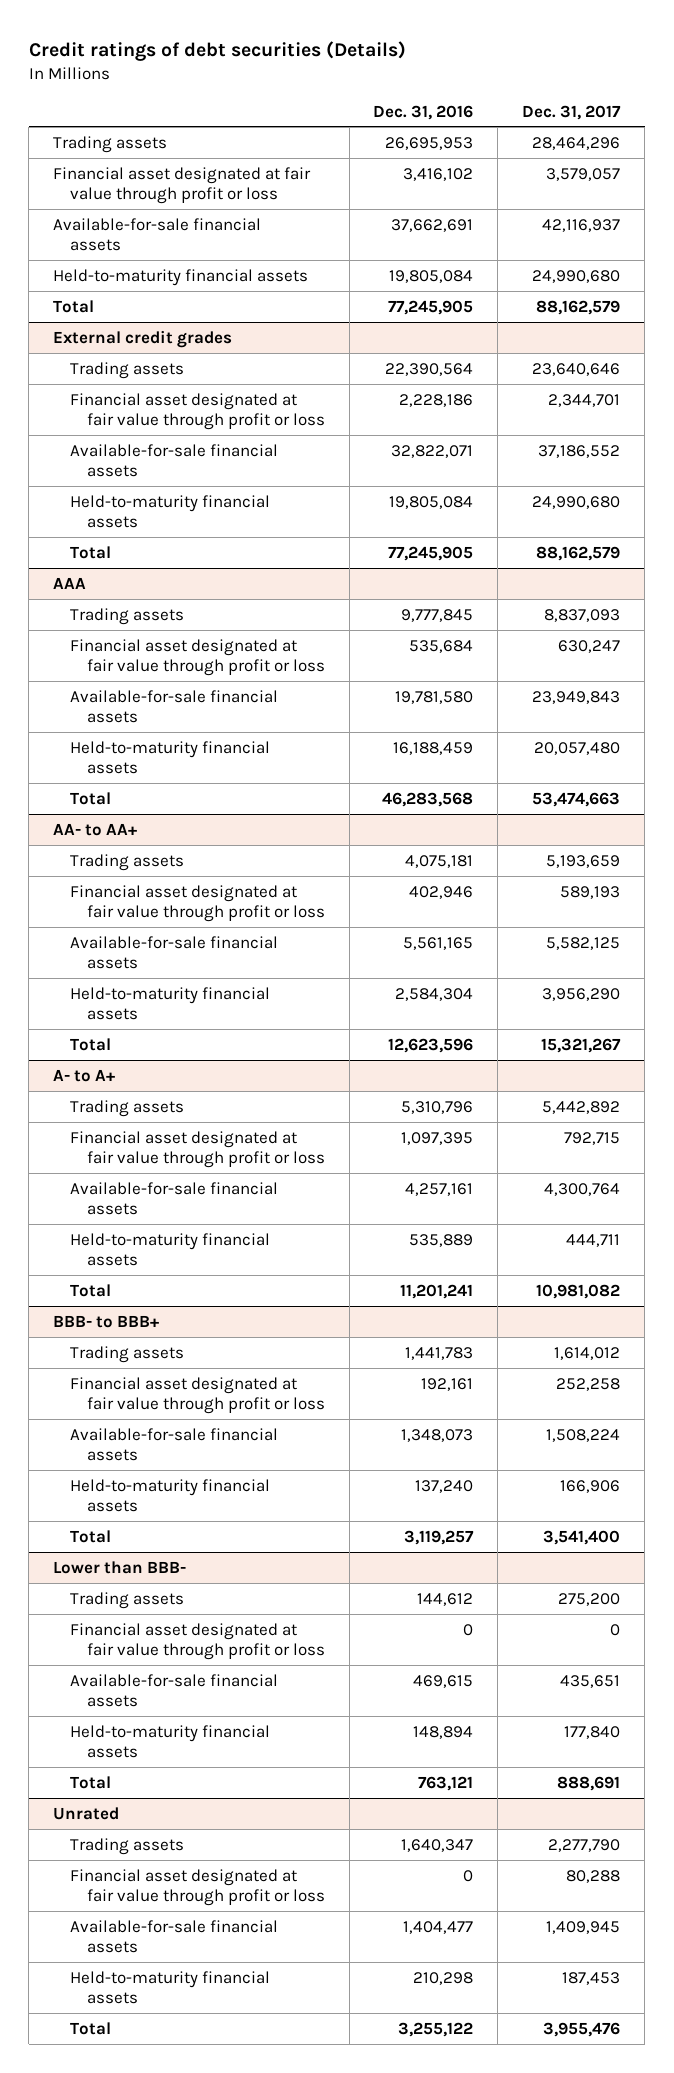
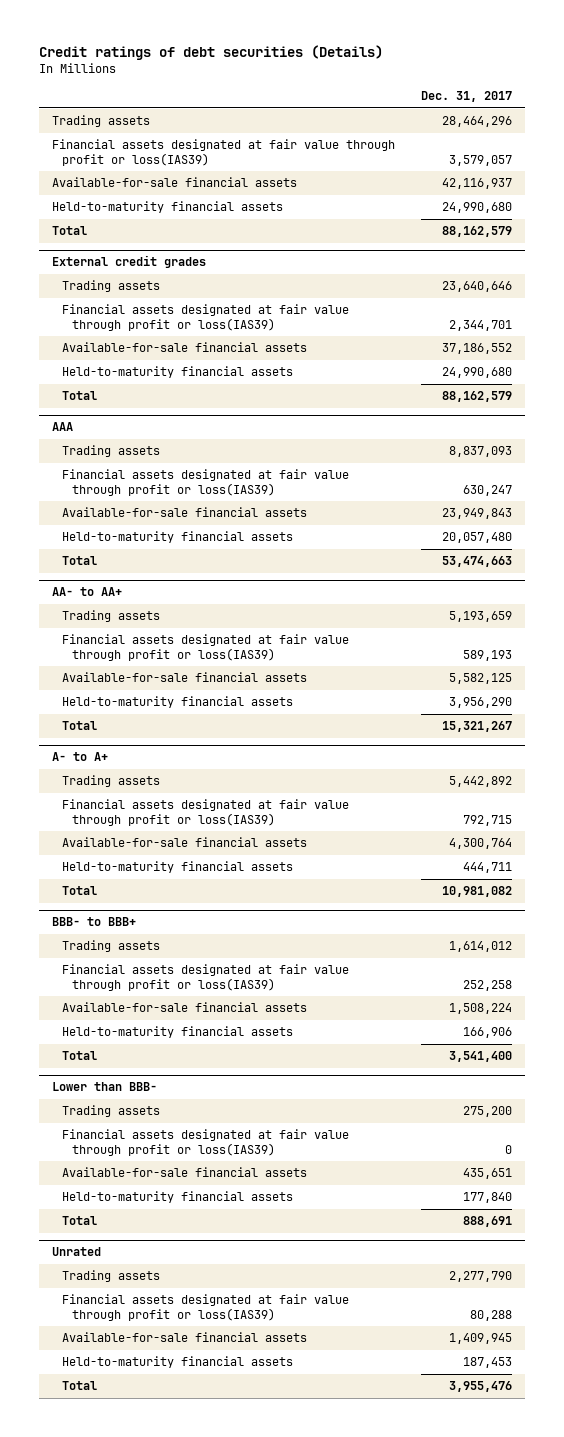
[373,104,474,120] Dec. 31, 2016 -> none
[53,166,312,205] Financial asset designated at fair value through profit or loss -> [52,138,396,166] Financial assets designated at fair value through profit or loss(IAS39)
[69,392,325,431] Financial asset designated at fair value through profit or loss -> [61,303,349,331] Financial assets designated at fair value through profit or loss(IAS39)
[69,638,325,677] Financial asset designated at fair value through profit or loss -> [61,468,349,496] Financial assets designated at fair value through profit or loss(IAS39)
[69,884,325,923] Financial asset designated at fair value through profit or loss -> [61,633,349,661] Financial assets designated at fair value through profit or loss(IAS39)
[69,1130,325,1169] Financial asset designated at fair value through profit or loss -> [61,798,349,826] Financial assets designated at fair value through profit or loss(IAS39)
[69,1376,325,1415] Financial asset designated at fair value through profit or loss -> [61,963,349,991] Financial assets designated at fair value through profit or loss(IAS39)
[69,1622,325,1661] Financial asset designated at fair value through profit or loss -> [61,1128,349,1156] Financial assets designated at fair value through profit or loss(IAS39)
[69,1868,325,1907] Financial asset designated at fair value through profit or loss -> [61,1293,349,1321] Financial assets designated at fair value through profit or loss(IAS39)

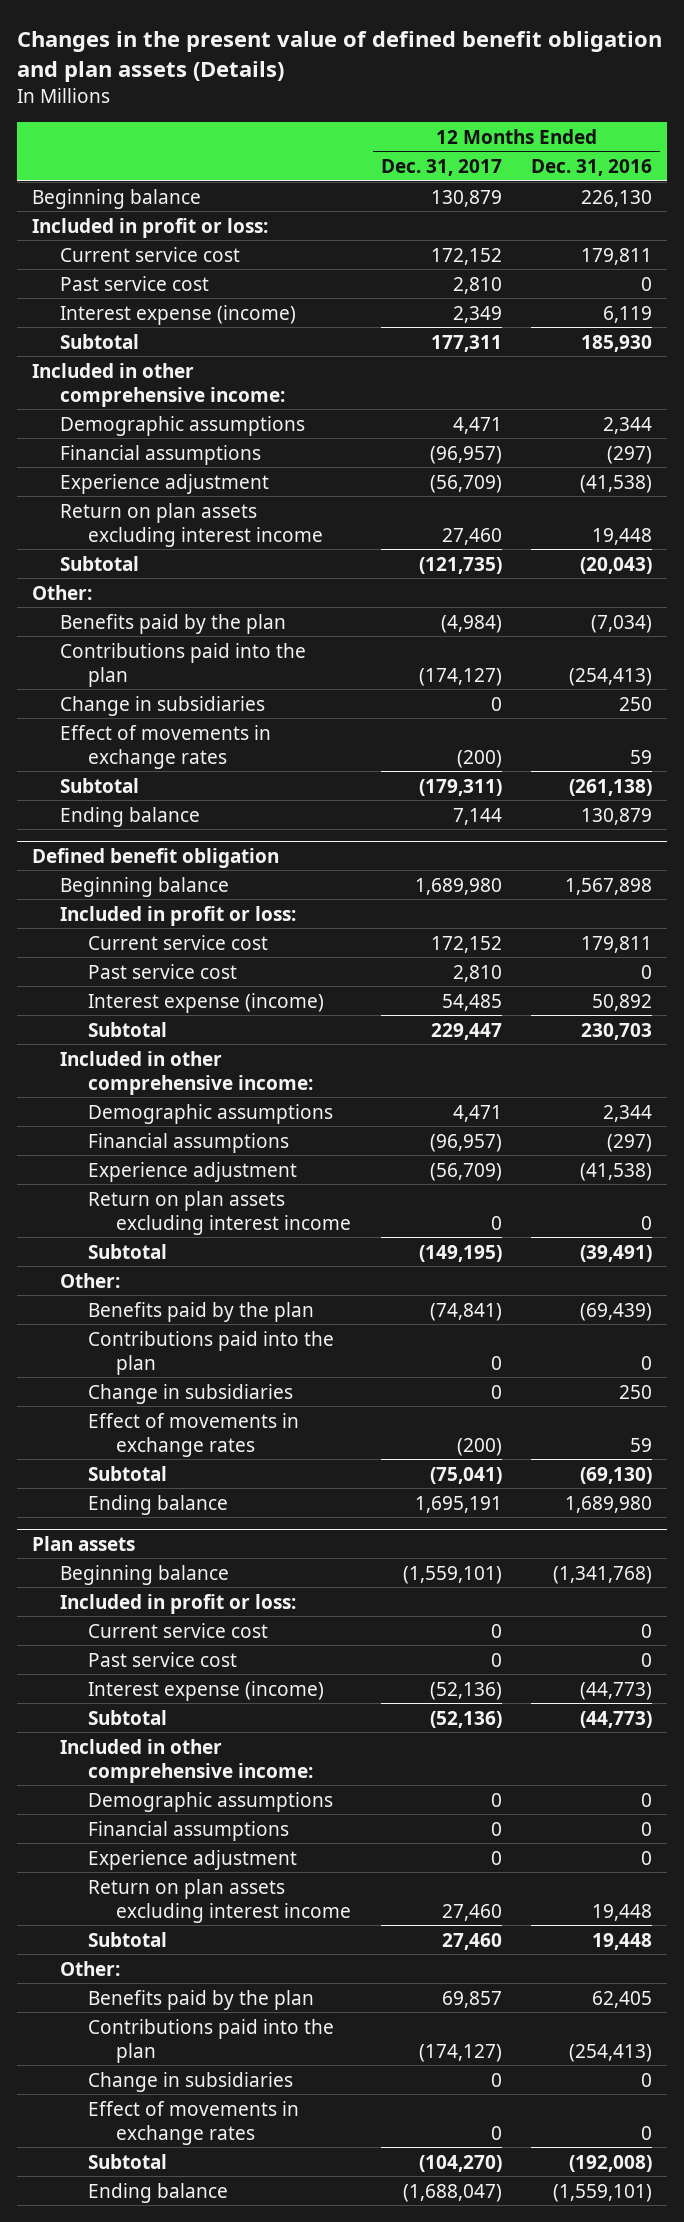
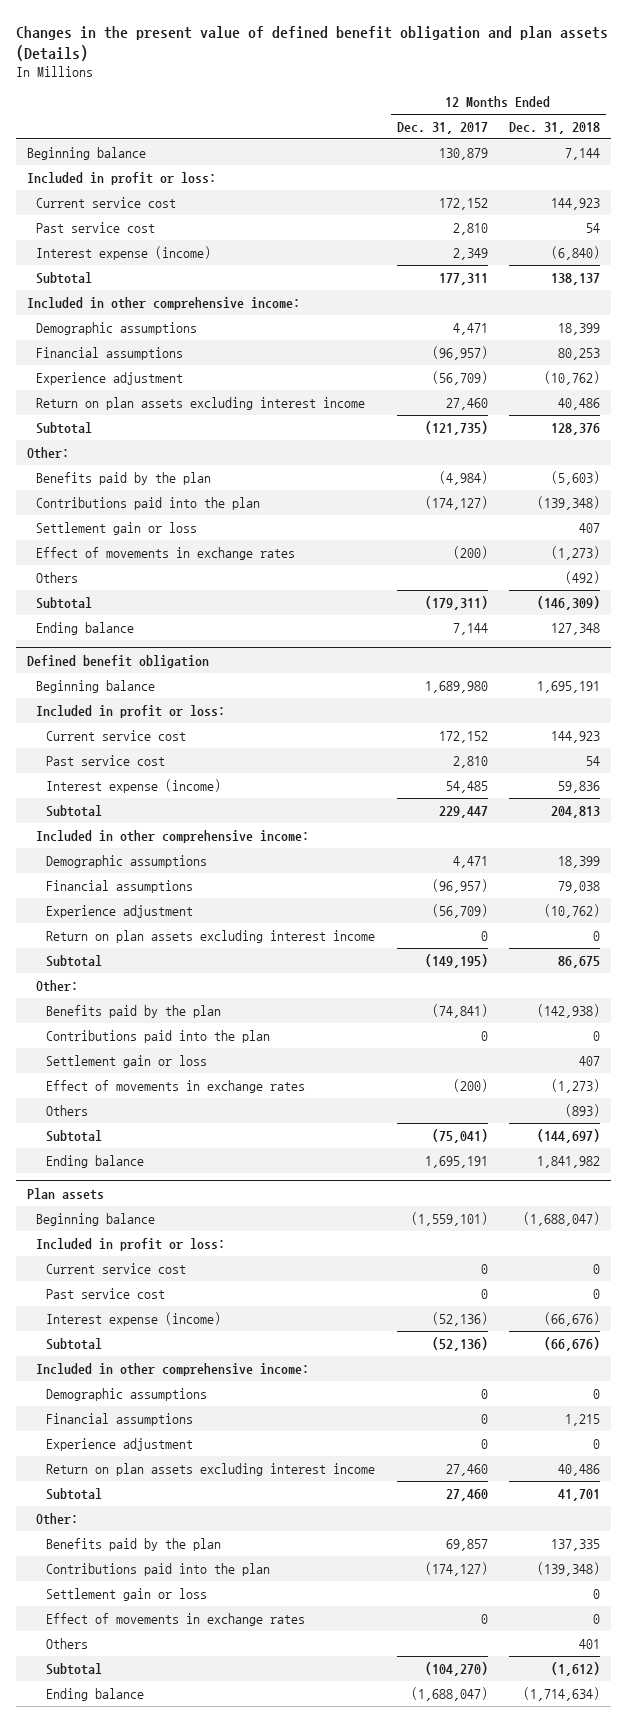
[531,158,653,176] Dec. 31, 2016 -> none
none -> [509,121,601,134] Dec. 31, 2018
[59,695,265,716] Change in subsidiaries -> none
none -> [36,521,198,535] Settlement gain or loss
none -> [36,571,79,583] Others
[88,1383,294,1404] Change in subsidiaries -> none
none -> [45,1054,207,1068] Settlement gain or loss
none -> [45,1104,88,1116] Others
[88,2071,294,2092] Change in subsidiaries -> none
none -> [45,1587,207,1601] Settlement gain or loss
none -> [45,1637,88,1649] Others

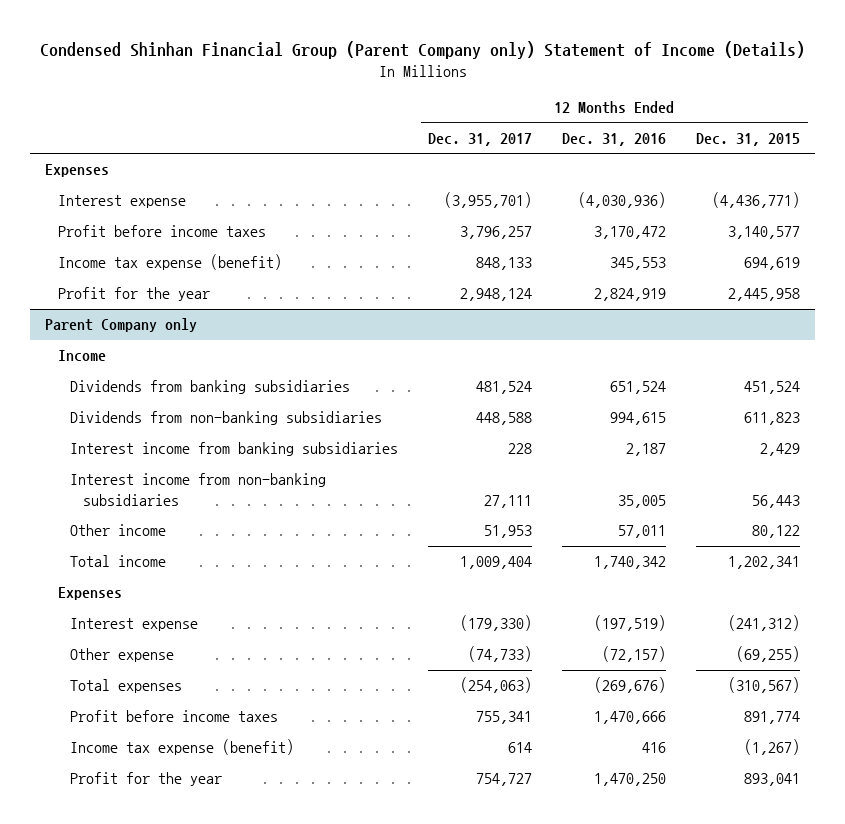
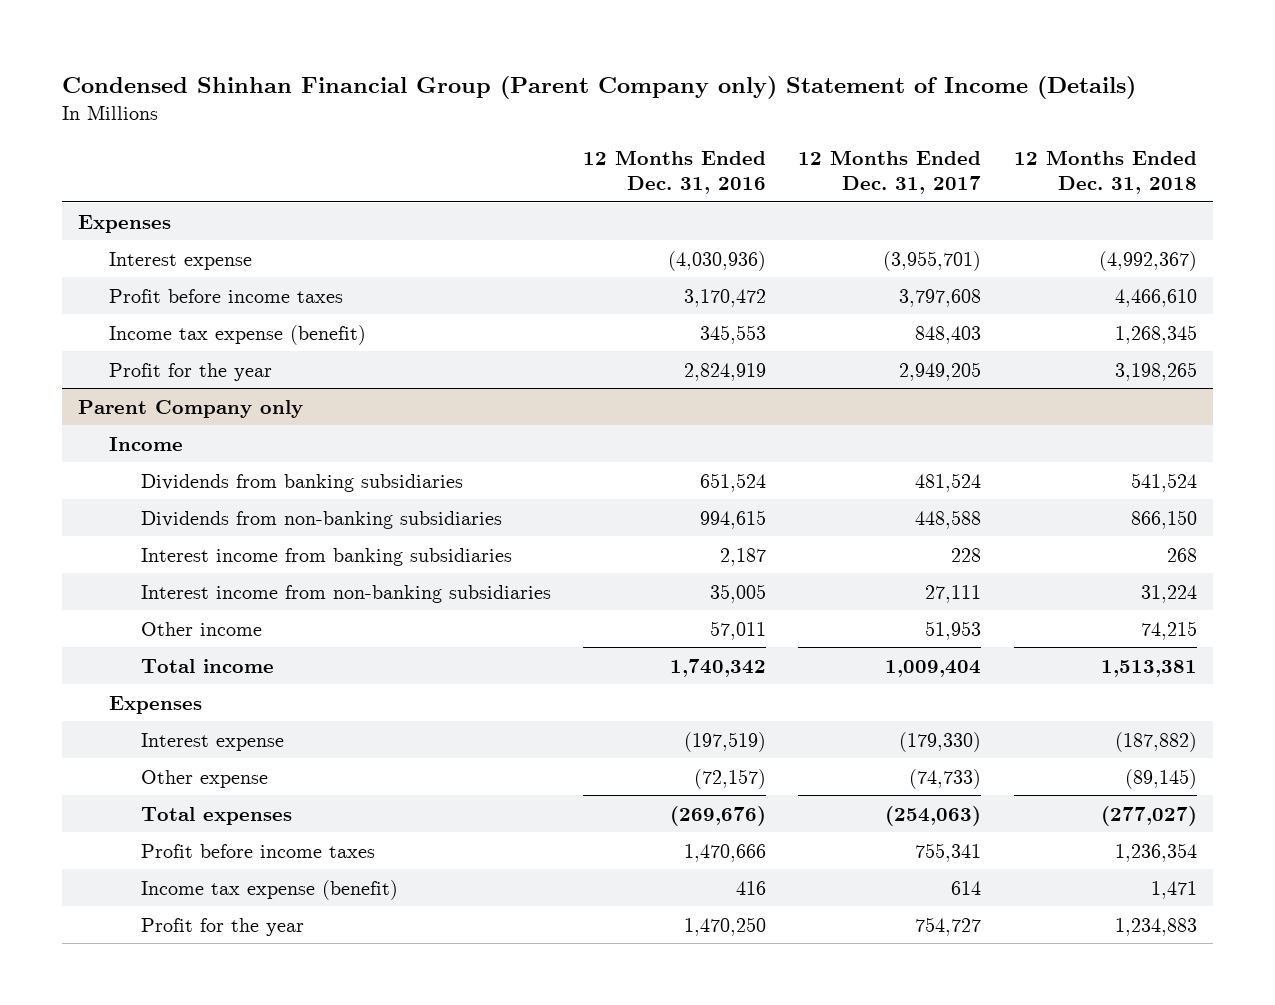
[696,132,801,146] Dec. 31, 2015 -> none
none -> [1013,150,1197,194] 12 Months Ended Dec. 31, 2018
[460,226,533,240] 3,796,257 -> [899,288,982,307] 3,797,608
[476,257,533,271] 848,133 -> [915,325,982,344] 848,403
[460,288,533,302] 2,948,124 -> [899,361,982,381] 2,949,205

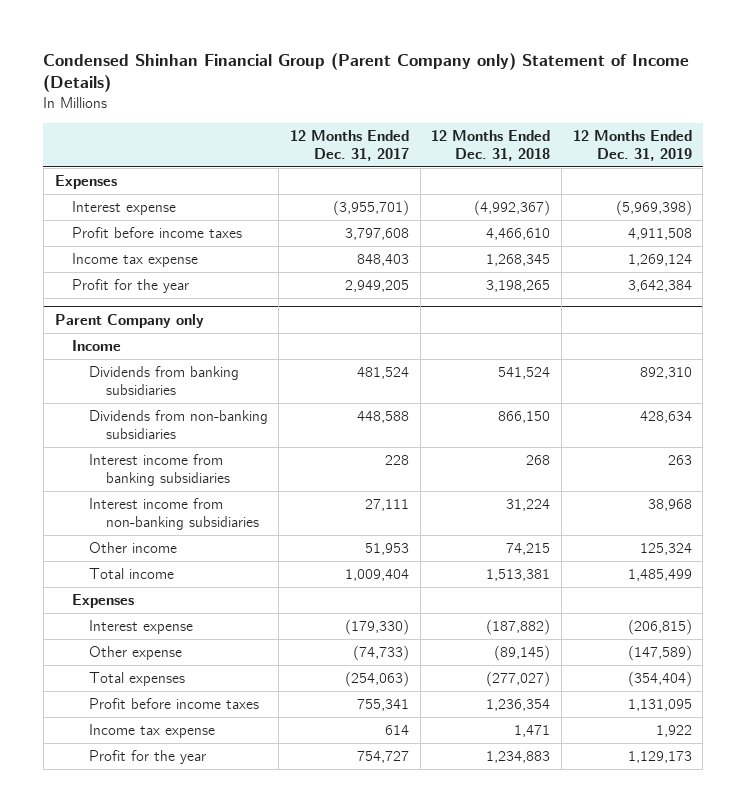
[583,150,767,194] 12 Months Ended Dec. 31, 2016 -> none
none -> [572,129,692,161] 12 Months Ended Dec. 31, 2019
[109,324,367,345] Income tax expense (benefit) -> [71,253,198,268] Income tax expense
[140,879,398,900] Income tax expense (benefit) -> [88,724,215,739] Income tax expense

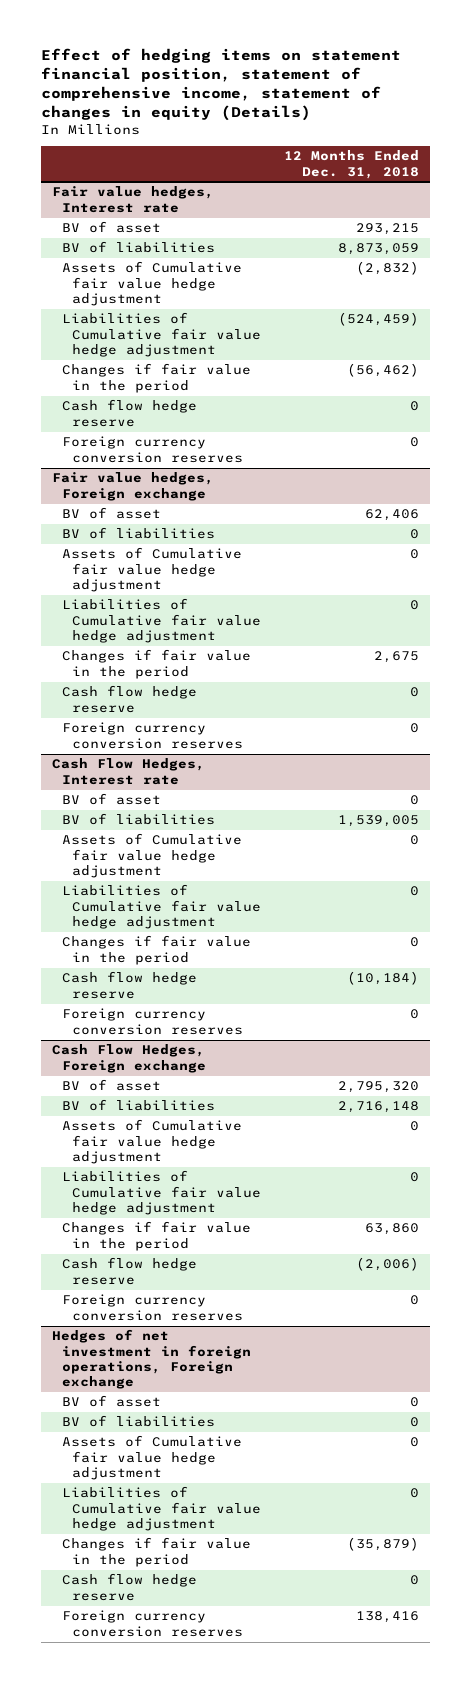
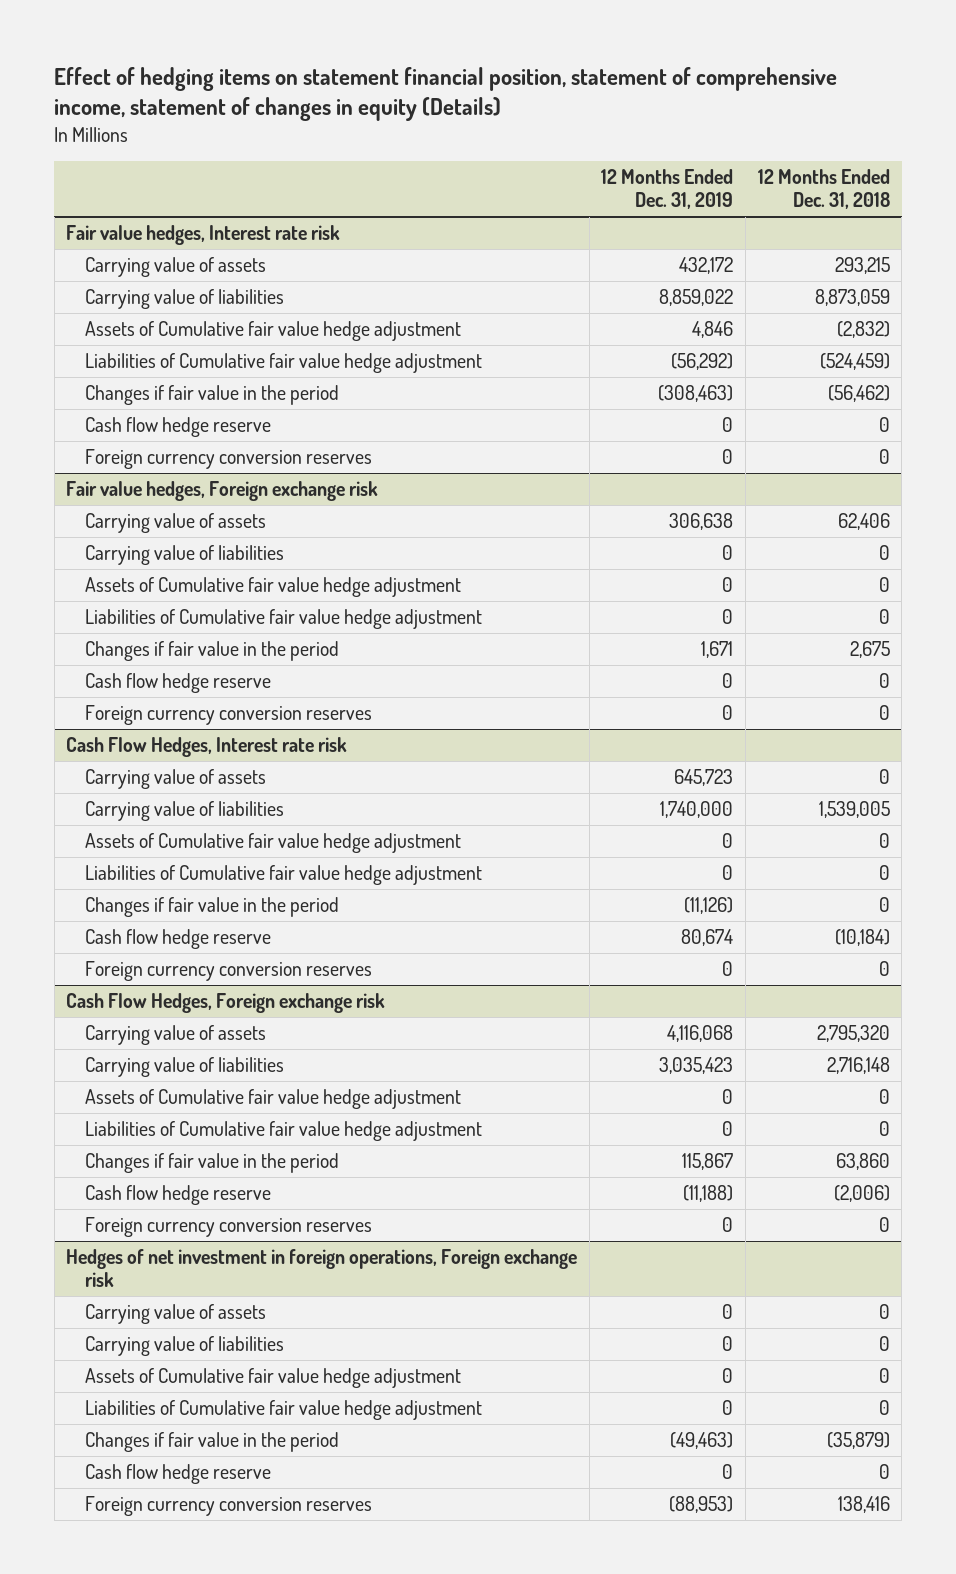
none -> [601,169,734,210] 12 Months Ended Dec. 31, 2019
[52,186,215,213] Fair value hedges, Interest rate -> [66,225,341,246] Fair value hedges, Interest rate risk
[62,221,162,234] BV of asset -> [84,257,266,278] Carrying value of assets
[62,241,216,254] BV of liabilities -> [84,289,284,310] Carrying value of liabilities
[52,472,215,501] Fair value hedges, Foreign exchange -> [66,481,379,502] Fair value hedges, Foreign exchange risk
[62,507,162,520] BV of asset -> [84,513,266,534] Carrying value of assets
[62,527,216,540] BV of liabilities -> [84,545,284,566] Carrying value of liabilities
[52,758,206,785] Cash Flow Hedges, Interest rate -> [66,737,348,758] Cash Flow Hedges, Interest rate risk
[62,793,162,806] BV of asset -> [84,769,266,790] Carrying value of assets
[62,813,216,826] BV of liabilities -> [84,801,284,822] Carrying value of liabilities
[52,1044,207,1073] Cash Flow Hedges, Foreign exchange -> [66,993,386,1014] Cash Flow Hedges, Foreign exchange risk
[62,1079,162,1092] BV of asset -> [84,1025,266,1046] Carrying value of assets
[62,1099,216,1112] BV of liabilities -> [84,1057,284,1078] Carrying value of liabilities
[52,1329,252,1390] Hedges of net investment in foreign operations, Foreign exchange -> [66,1249,578,1287] Hedges of net investment in foreign operations, Foreign exchange risk
[62,1395,162,1408] BV of asset -> [84,1304,266,1325] Carrying value of assets
[62,1415,216,1428] BV of liabilities -> [84,1336,284,1357] Carrying value of liabilities

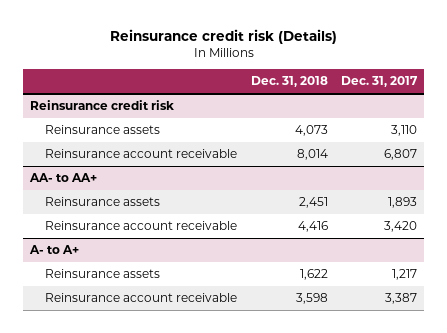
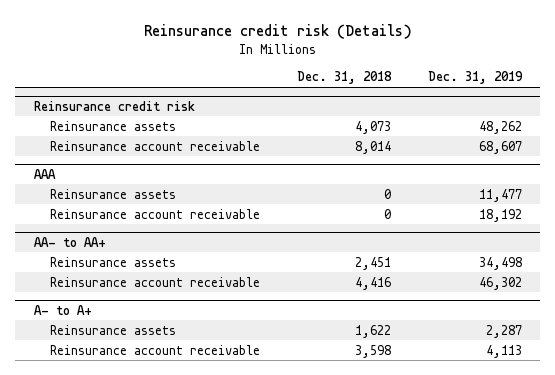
[341,76,419,88] Dec. 31, 2017 -> none
none -> [427,71,523,85] Dec. 31, 2019
none -> [33,168,56,179] AAA
none -> [50,188,177,199] Reinsurance assets
none -> [50,208,261,219] Reinsurance account receivable

